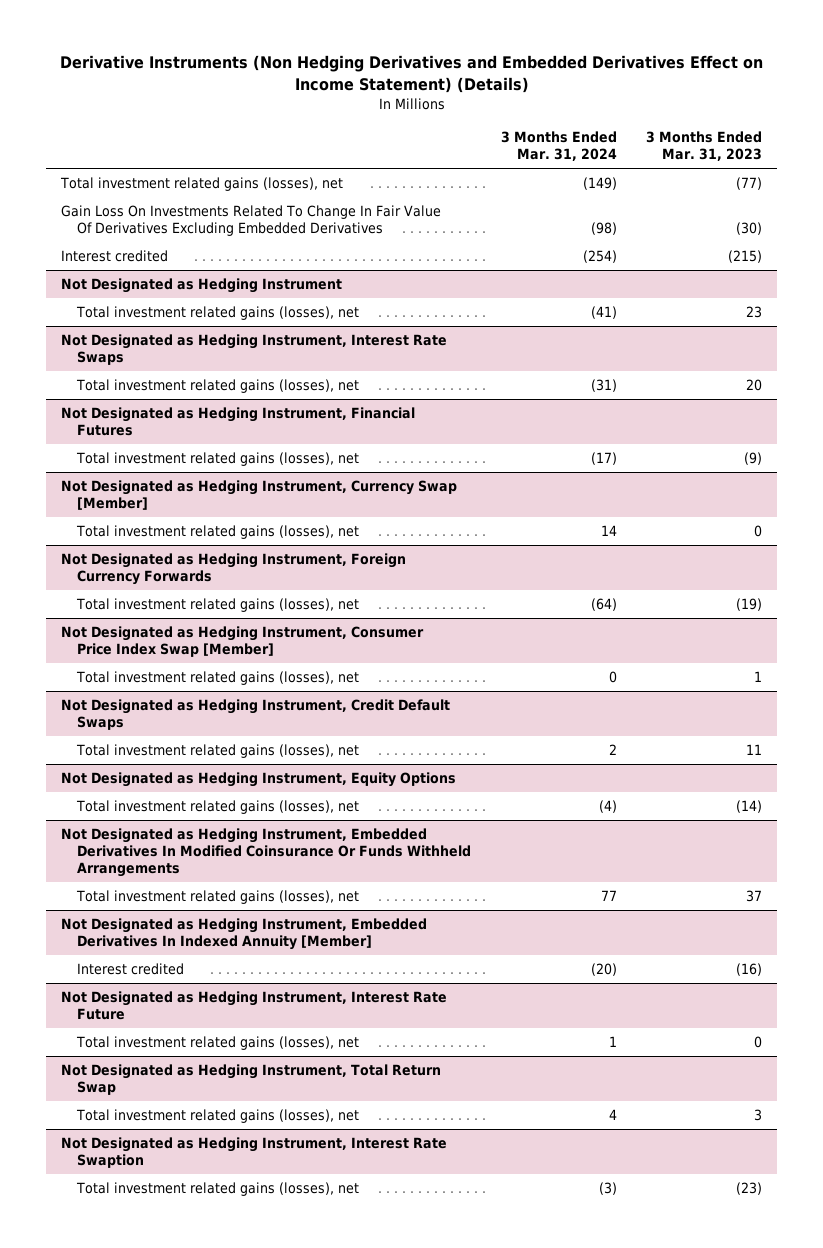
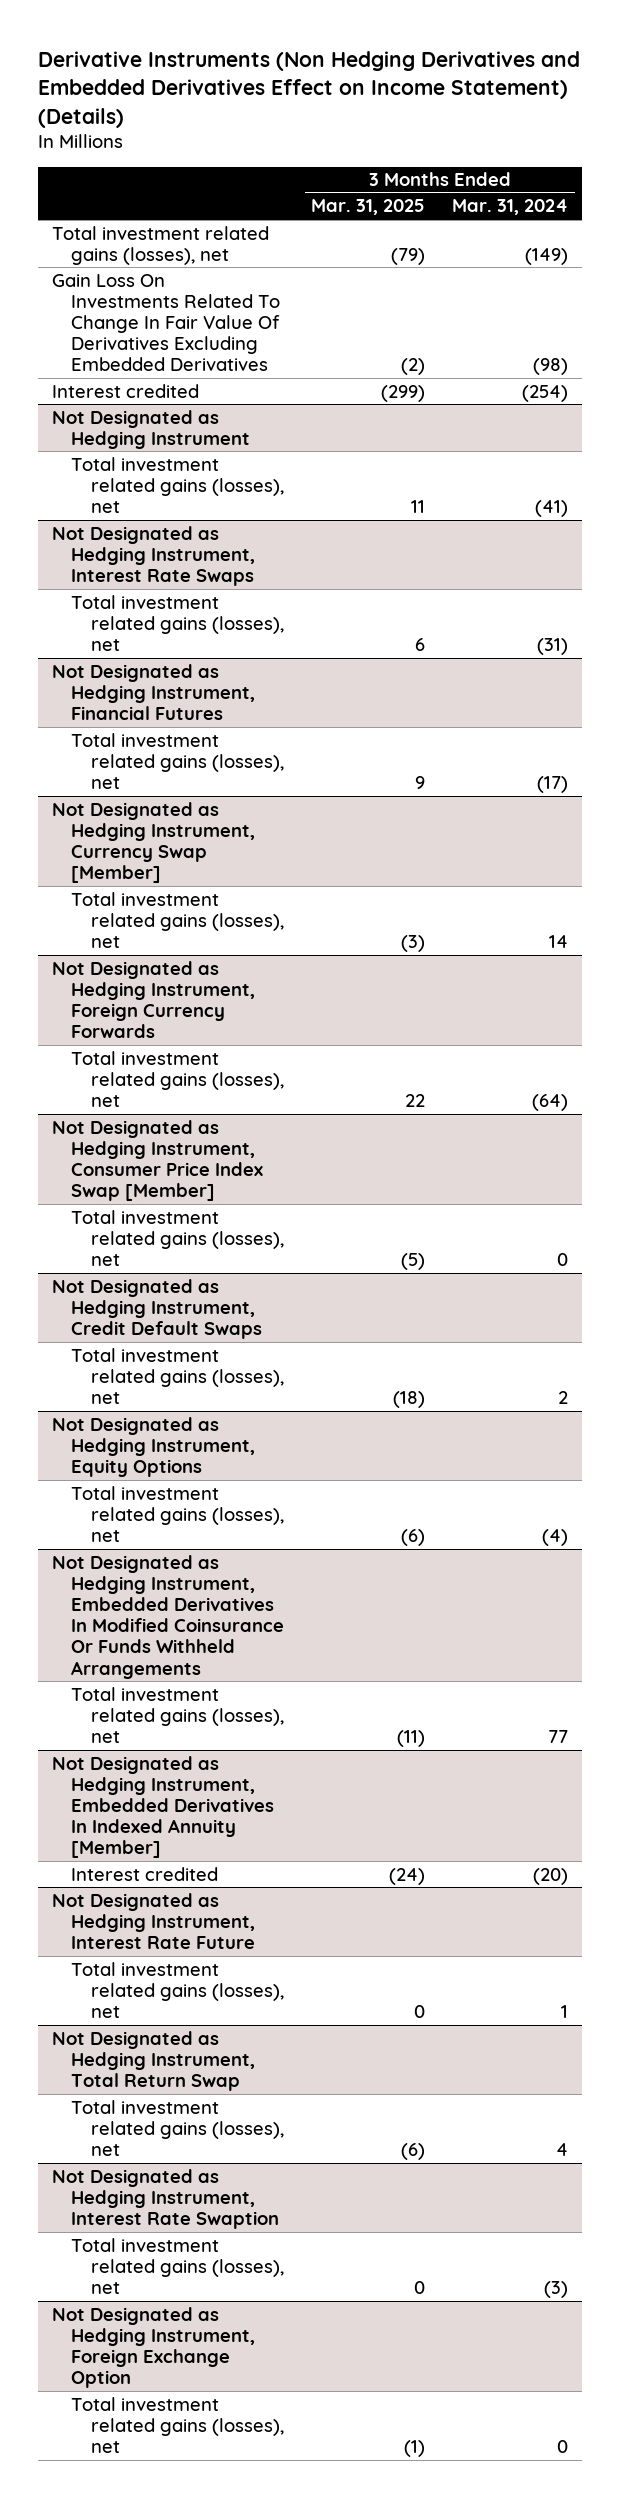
[646,131,763,162] 3 Months Ended Mar. 31, 2023 -> none
none -> [311,199,426,216] Mar. 31, 2025
none -> [51,2306,256,2389] Not Designated as Hedging Instrument, Foreign Exchange Option
none -> [71,2396,284,2454] Total investment related gains (losses), net

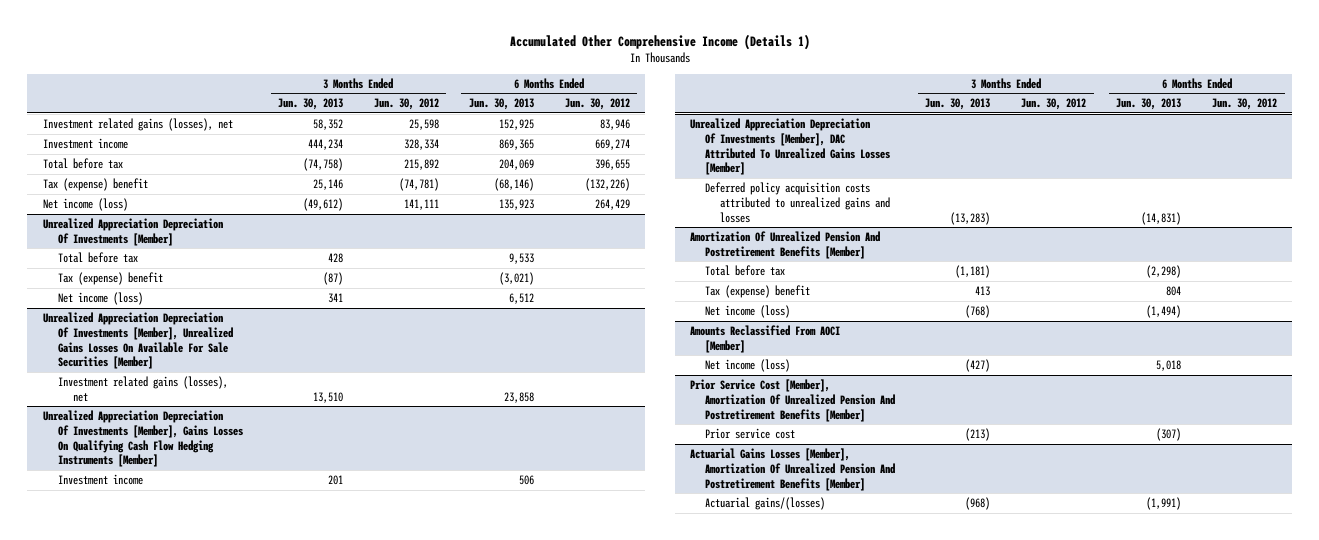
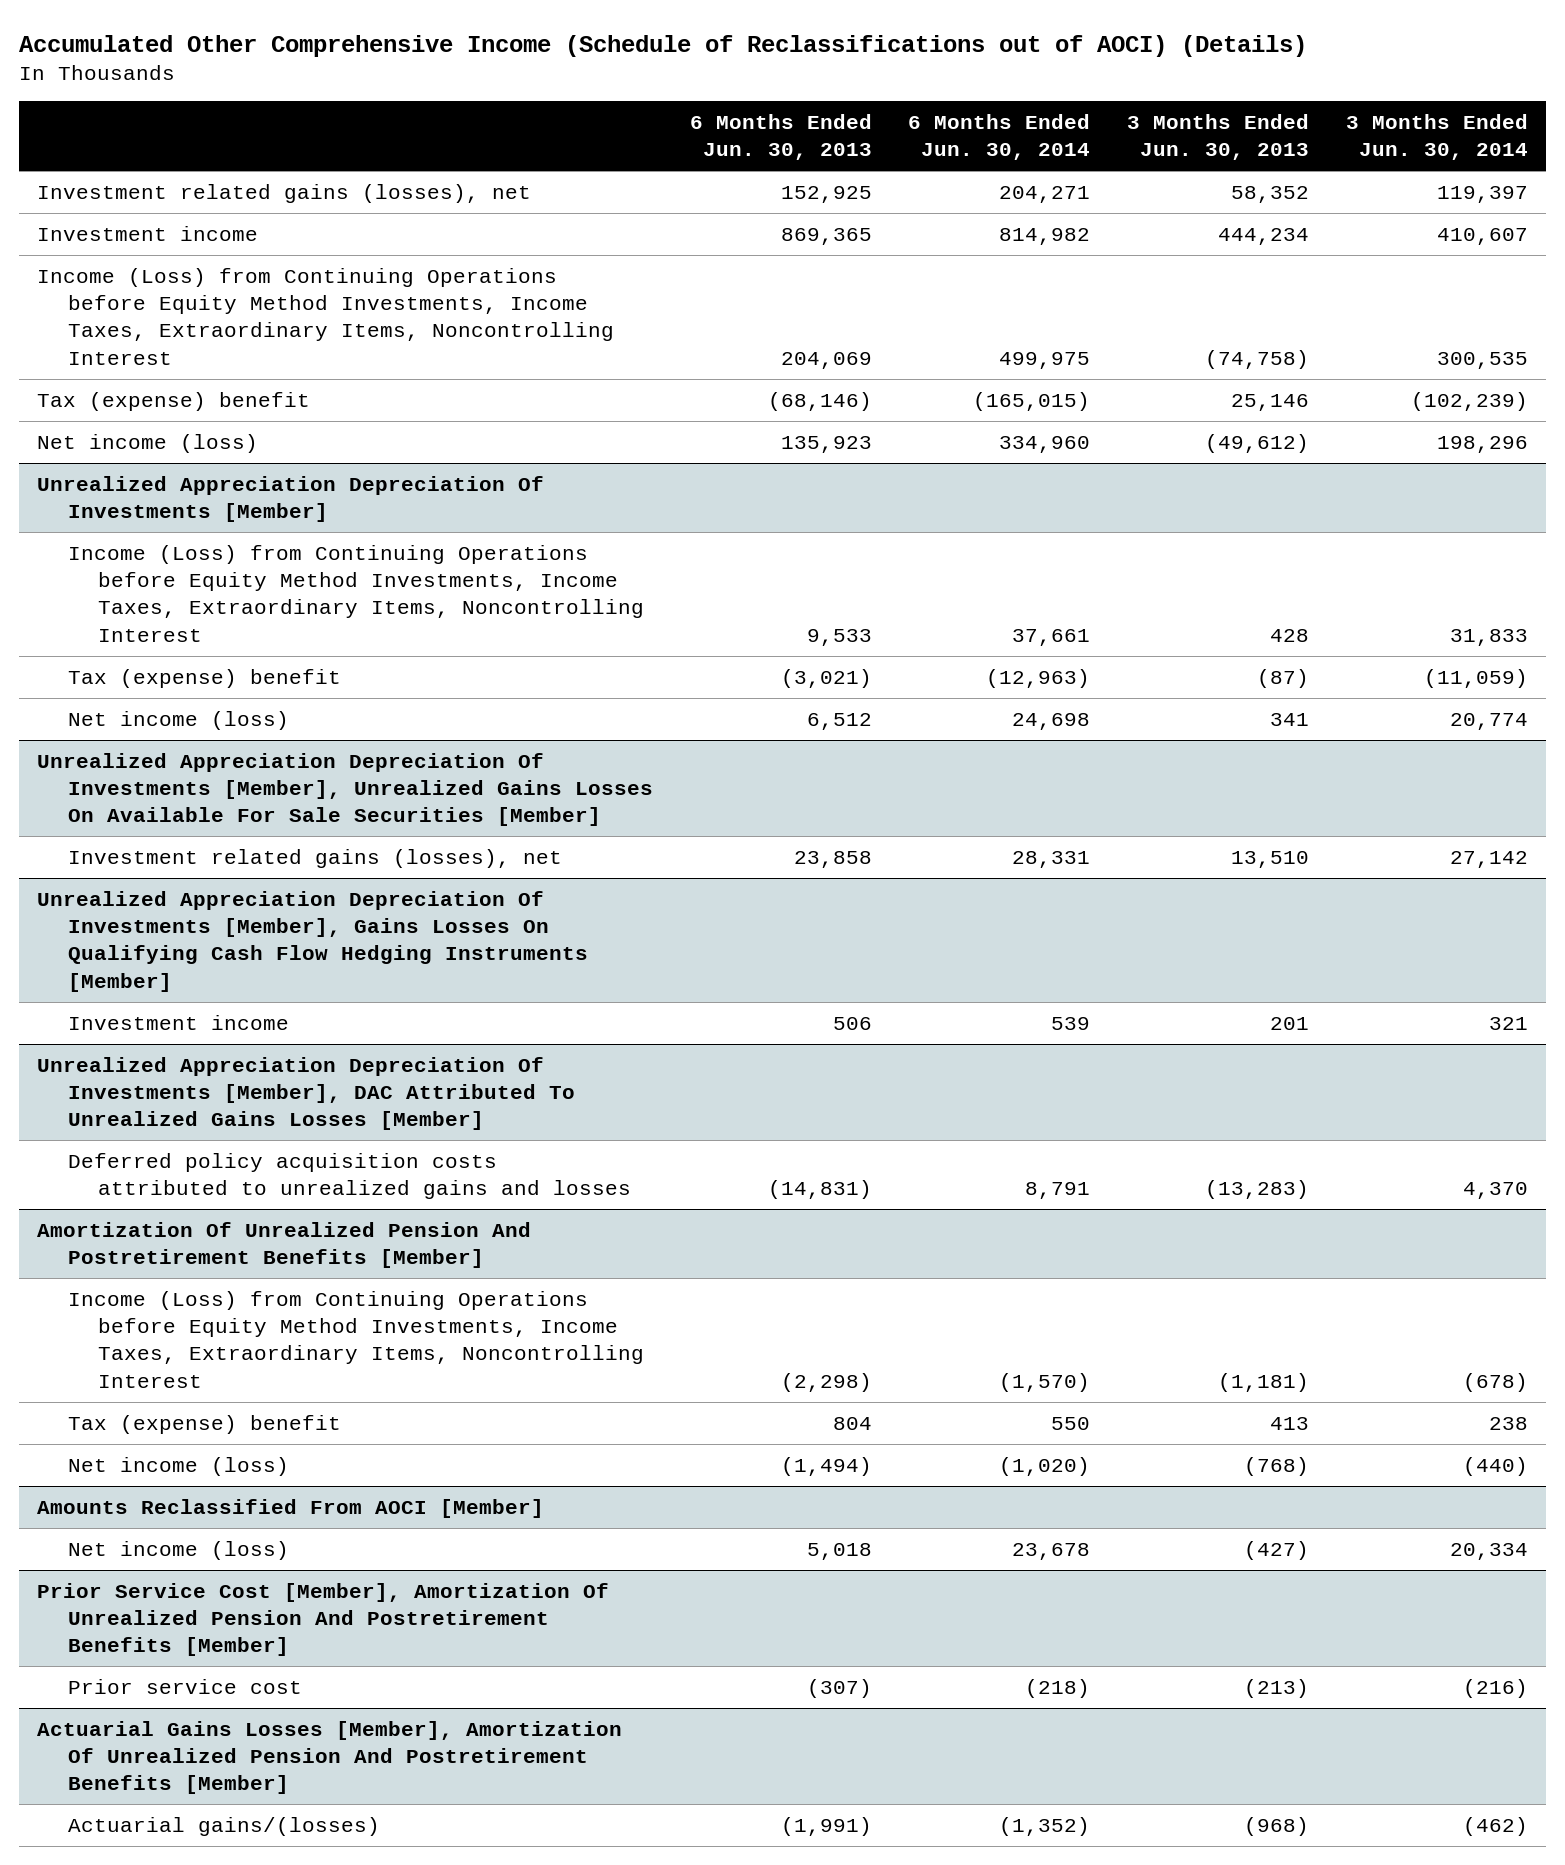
[509,33,810,50] Accumulated Other Comprehensive Income (Details 1) -> [19,34,1308,57] Accumulated Other Comprehensive Income (Schedule of Reclassifications out of AOCI) (Details)
[373,98,439,111] Jun. 30, 2012 -> none
[564,98,630,111] Jun. 30, 2012 -> none
none -> [908,114,1091,161] 6 Months Ended Jun. 30, 2014
none -> [1345,114,1528,161] 3 Months Ended Jun. 30, 2014
[42,157,123,169] Total before tax -> [37,267,614,365] Income (Loss) from Continuing Operations before Equity Method Investments, Income Taxes, Extraordinary Items, Noncontrolling Interest
[57,251,138,263] Total before tax -> [67,544,645,642] Income (Loss) from Continuing Operations before Equity Method Investments, Income Taxes, Extraordinary Items, Noncontrolling Interest
[704,264,785,276] Total before tax -> [67,1290,645,1388] Income (Loss) from Continuing Operations before Equity Method Investments, Income Taxes, Extraordinary Items, Noncontrolling Interest

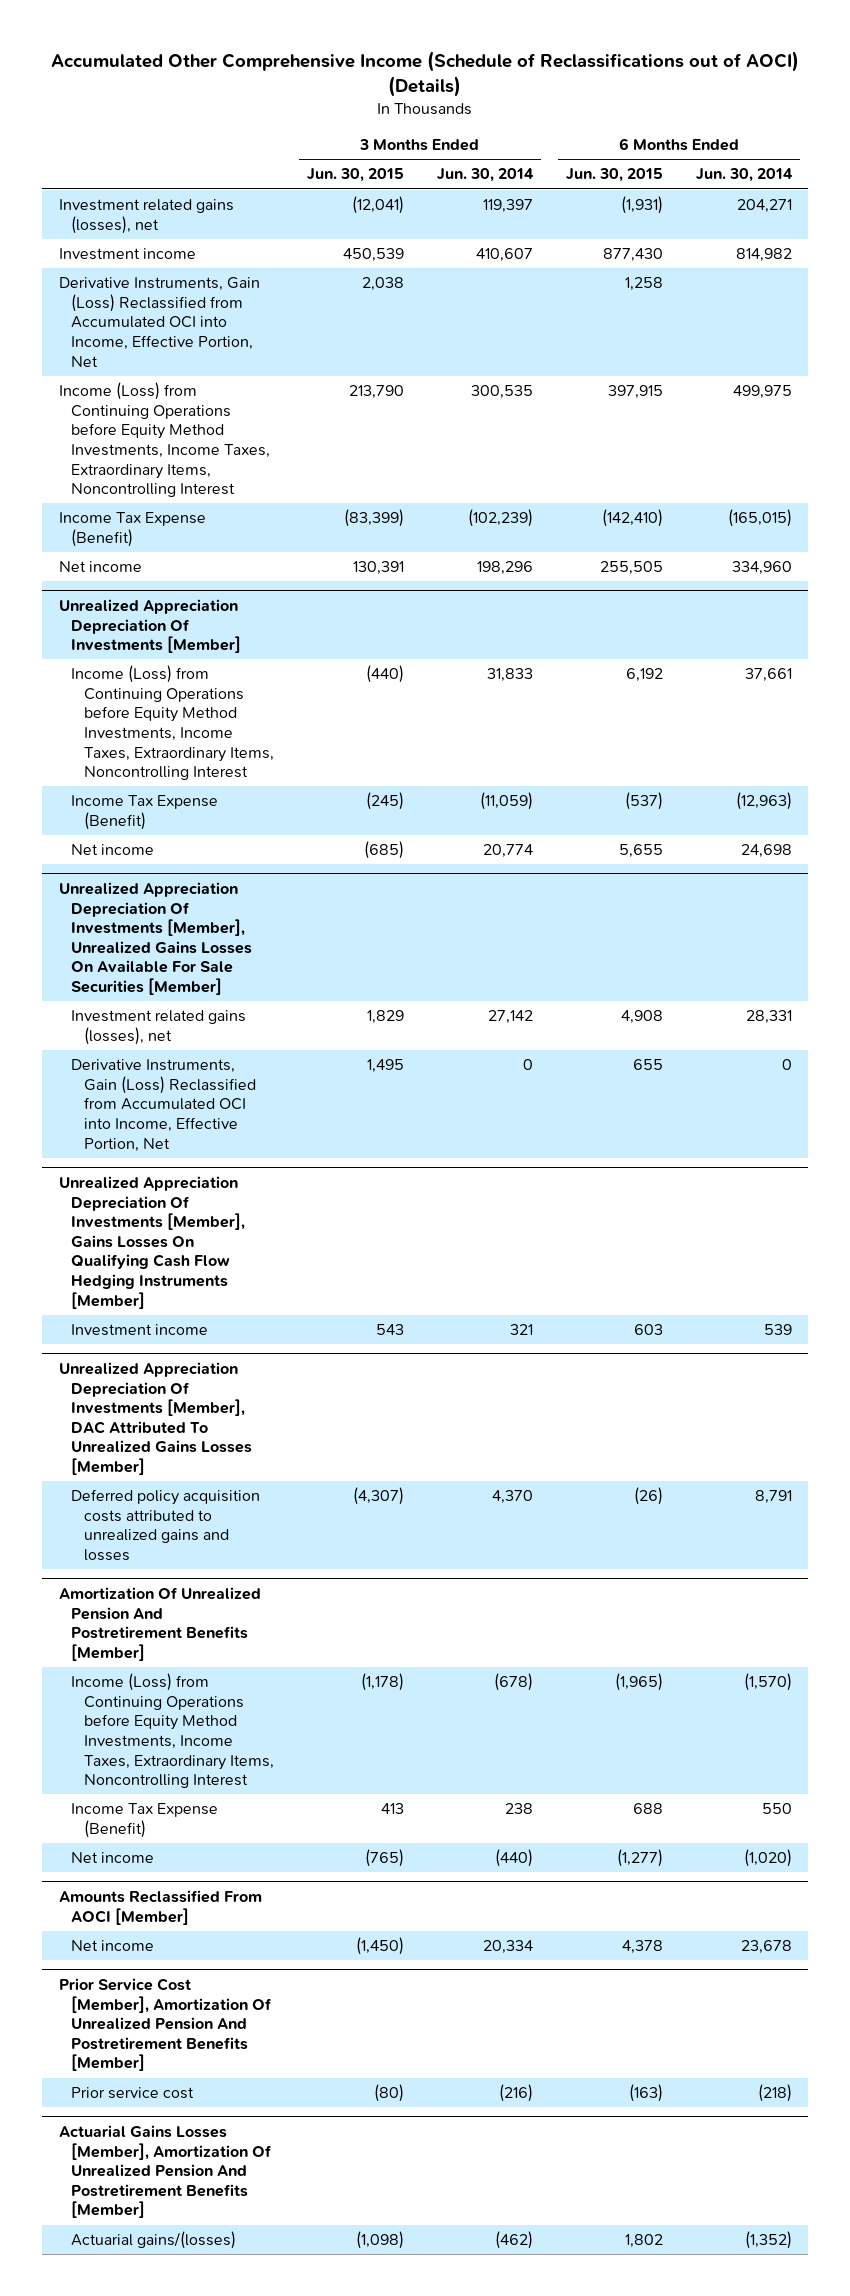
[689,114,872,161] 6 Months Ended Jun. 30, 2013 -> none
[1127,114,1310,161] 3 Months Ended Jun. 30, 2013 -> none
none -> [306,168,404,183] Jun. 30, 2015
none -> [565,168,663,183] Jun. 30, 2015
none -> [58,277,260,367] Derivative Instruments, Gain (Loss) Reclassified from Accumulated OCI into Income, Effective Portion, Net
[37,391,311,411] Tax (expense) benefit -> [58,512,206,547] Income Tax Expense (Benefit)
[37,433,259,453] Net income (loss) -> [58,561,142,573] Net income
[67,668,341,688] Tax (expense) benefit -> [71,795,219,830] Income Tax Expense (Benefit)
[67,710,289,730] Net income (loss) -> [71,844,155,856] Net income
none -> [71,1059,256,1152] Derivative Instruments, Gain (Loss) Reclassified from Accumulated OCI into Income, Effective Portion, Net
[67,1414,341,1434] Tax (expense) benefit -> [71,1803,219,1838] Income Tax Expense (Benefit)
[67,1456,289,1476] Net income (loss) -> [71,1852,155,1864] Net income
[67,1540,289,1560] Net income (loss) -> [71,1940,155,1952] Net income

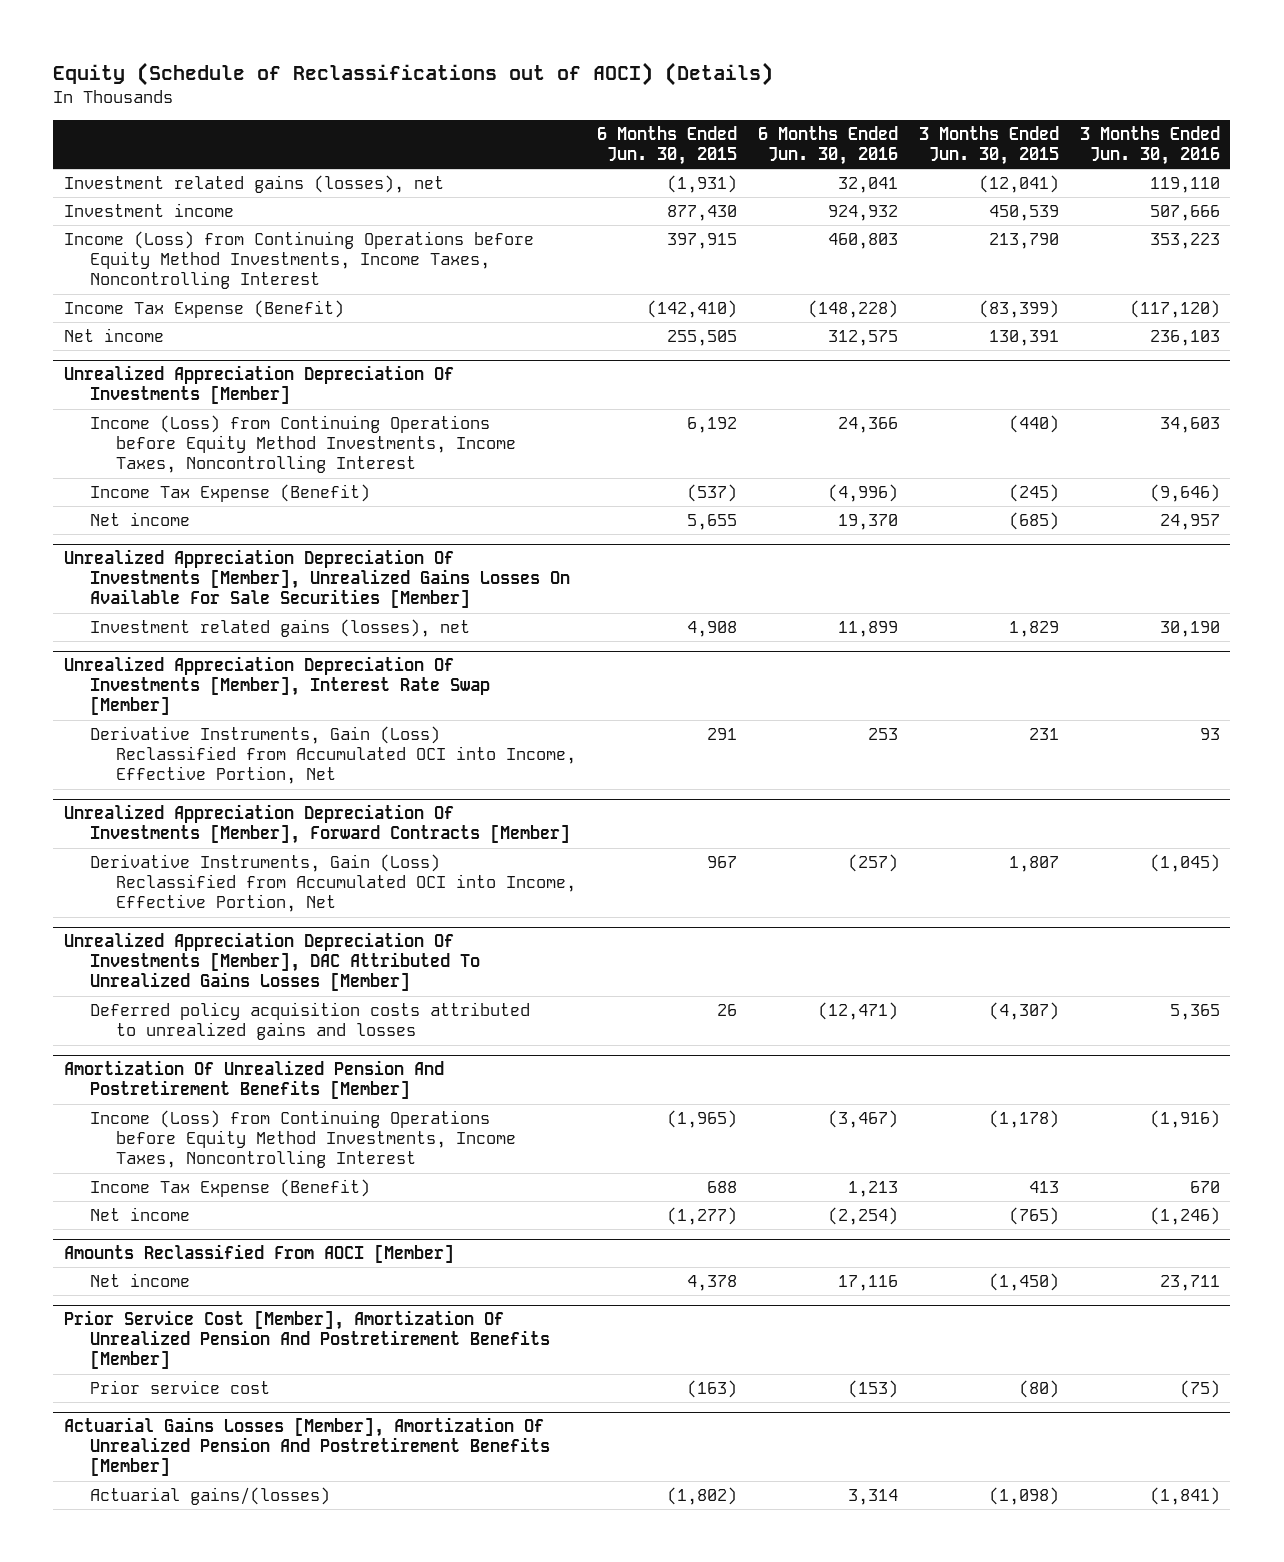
[51,51,800,98] Accumulated Other Comprehensive Income (Schedule of Reclassifications out of AOCI) (Details) -> [53,61,774,86] Equity (Schedule of Reclassifications out of AOCI) (Details)
[436,168,534,183] Jun. 30, 2014 -> none
[695,168,793,183] Jun. 30, 2014 -> none
none -> [757,125,898,165] 6 Months Ended Jun. 30, 2016
none -> [1079,125,1220,165] 3 Months Ended Jun. 30, 2016
[58,277,260,367] Derivative Instruments, Gain (Loss) Reclassified from Accumulated OCI into Income, Effective Portion, Net -> none
[58,382,271,498] Income (Loss) from Continuing Operations before Equity Method Investments, Income Taxes, Extraordinary Items, Noncontrolling Interest -> [63,231,534,290] Income (Loss) from Continuing Operations before Equity Method Investments, Income Taxes, Noncontrolling Interest
[71,665,274,781] Income (Loss) from Continuing Operations before Equity Method Investments, Income Taxes, Extraordinary Items, Noncontrolling Interest -> [89,415,516,474] Income (Loss) from Continuing Operations before Equity Method Investments, Income Taxes, Noncontrolling Interest
[58,1175,246,1309] Unrealized Appreciation Depreciation Of Investments [Member], Gains Losses On Qualifying Cash Flow Hedging Instruments [Member] -> none
[71,1324,209,1337] Investment income -> none
none -> [63,656,490,716] Unrealized Appreciation Depreciation Of Investments [Member], Interest Rate Swap [Member]
[366,1059,404,1074] 1,495 -> [1028,728,1059,741] 231
[632,1059,663,1071] 655 -> [706,728,737,741] 291
none -> [63,804,570,845] Unrealized Appreciation Depreciation Of Investments [Member], Forward Contracts [Member]
none -> [89,854,576,913] Derivative Instruments, Gain (Loss) Reclassified from Accumulated OCI into Income, Effective Portion, Net
[633,1487,663,1506] (26) -> [716,1004,737,1017] 26
[71,1673,274,1789] Income (Loss) from Continuing Operations before Equity Method Investments, Income Taxes, Extraordinary Items, Noncontrolling Interest -> [89,1110,516,1169] Income (Loss) from Continuing Operations before Equity Method Investments, Income Taxes, Noncontrolling Interest
[624,2234,663,2249] 1,802 -> [666,1487,737,1506] (1,802)

